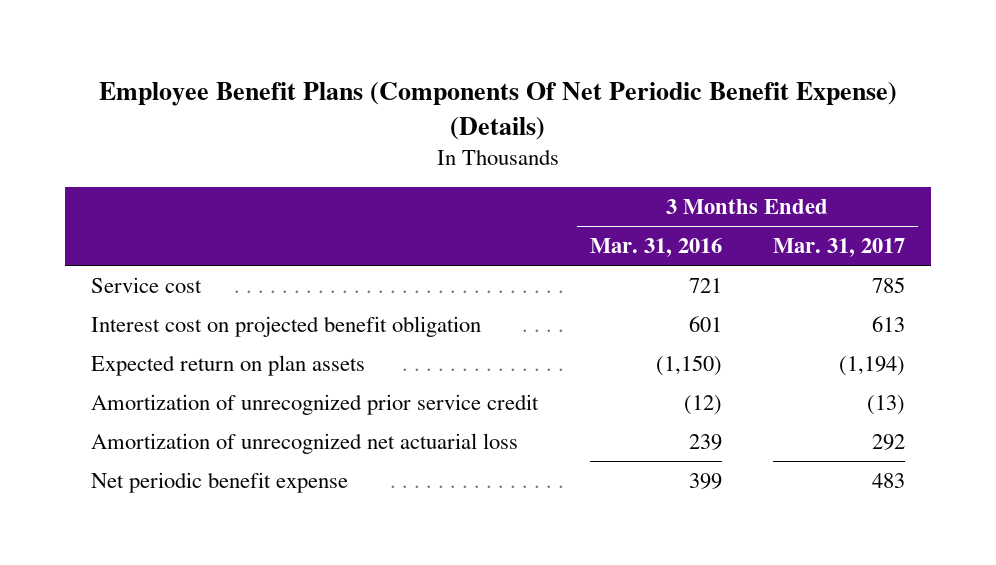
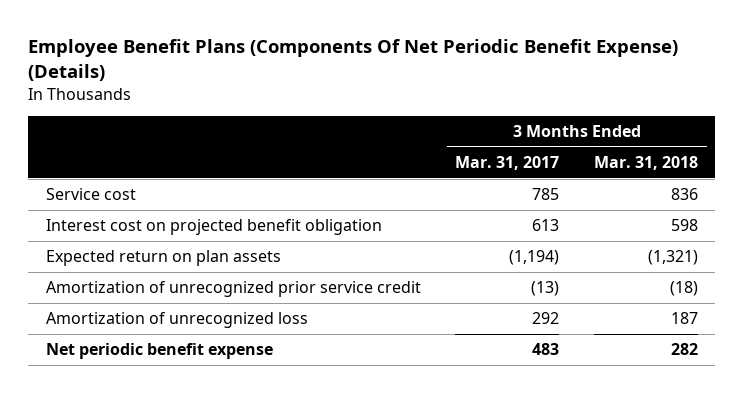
[589,238,722,258] Mar. 31, 2016 -> none
none -> [594,155,699,170] Mar. 31, 2018
[90,432,518,454] Amortization of unrecognized net actuarial loss -> [45,312,308,329] Amortization of unrecognized loss

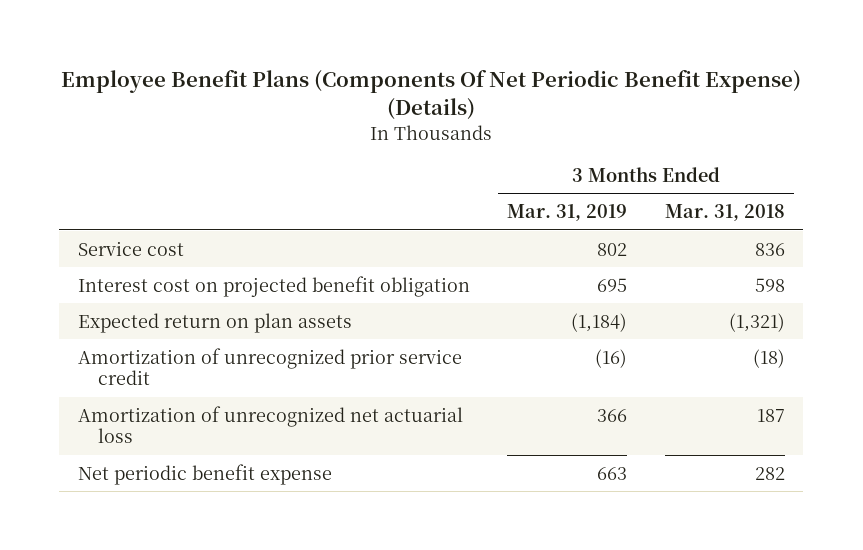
[455,155,560,170] Mar. 31, 2017 -> none
none -> [507,204,628,222] Mar. 31, 2019
[45,312,308,329] Amortization of unrecognized loss -> [78,405,464,444] Amortization of unrecognized net actuarial loss

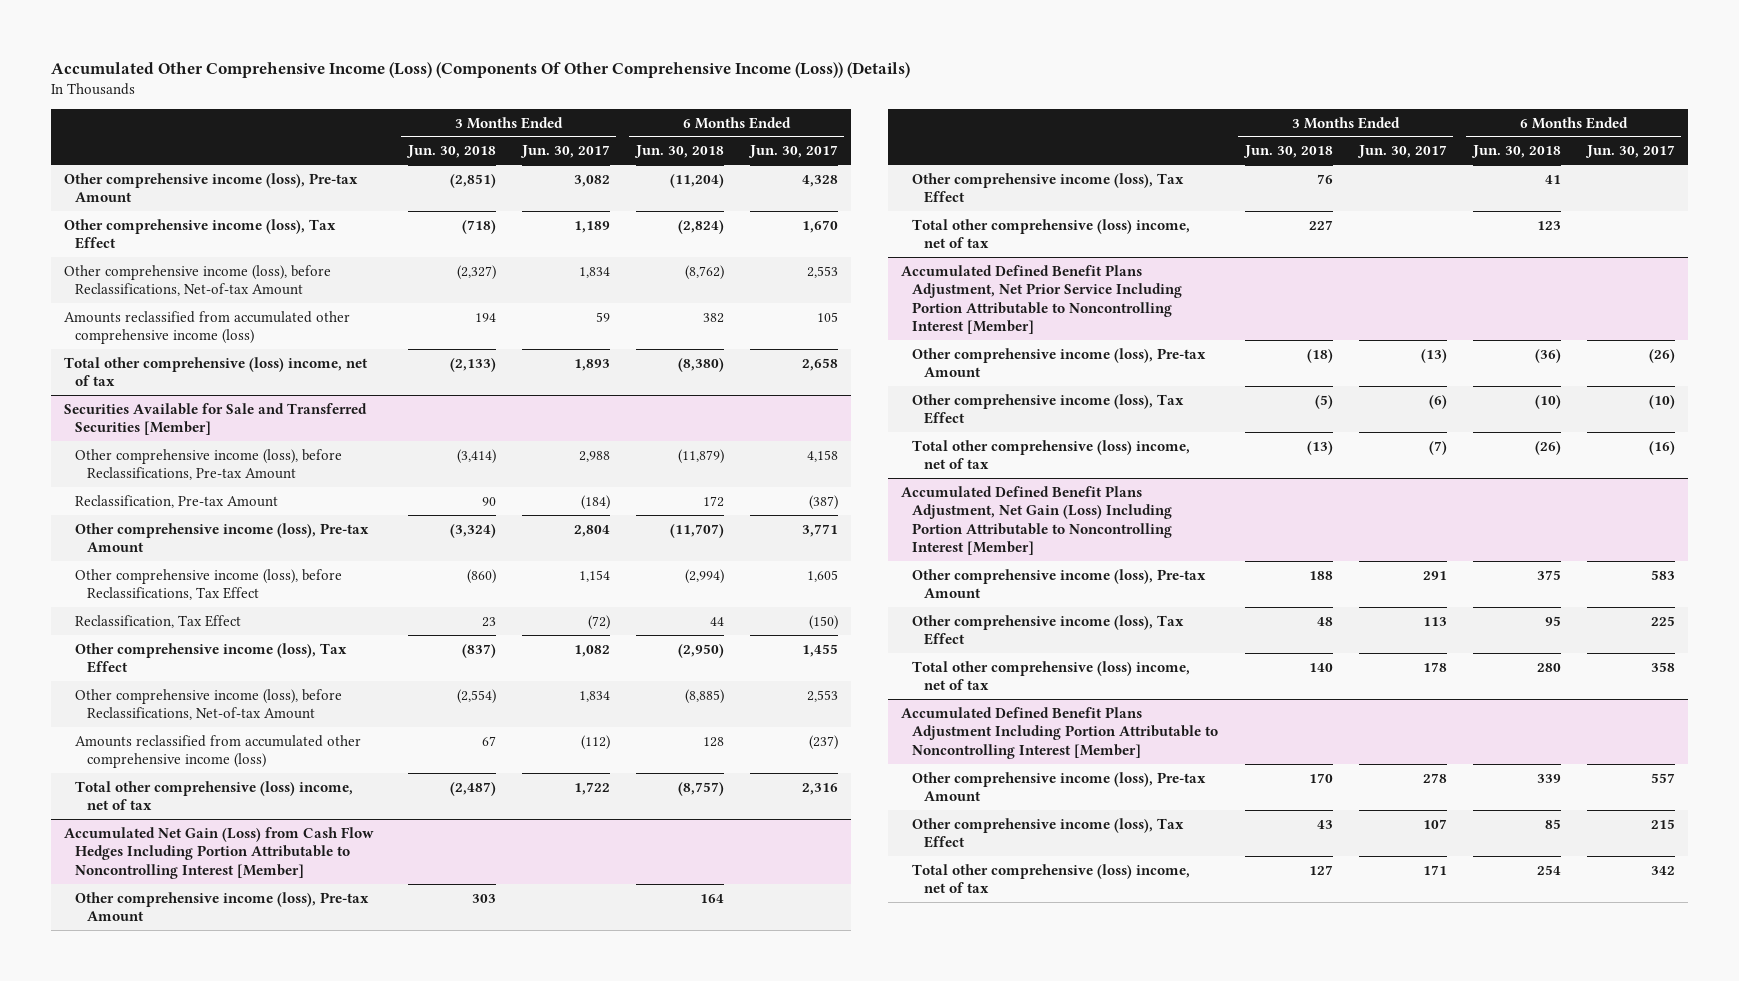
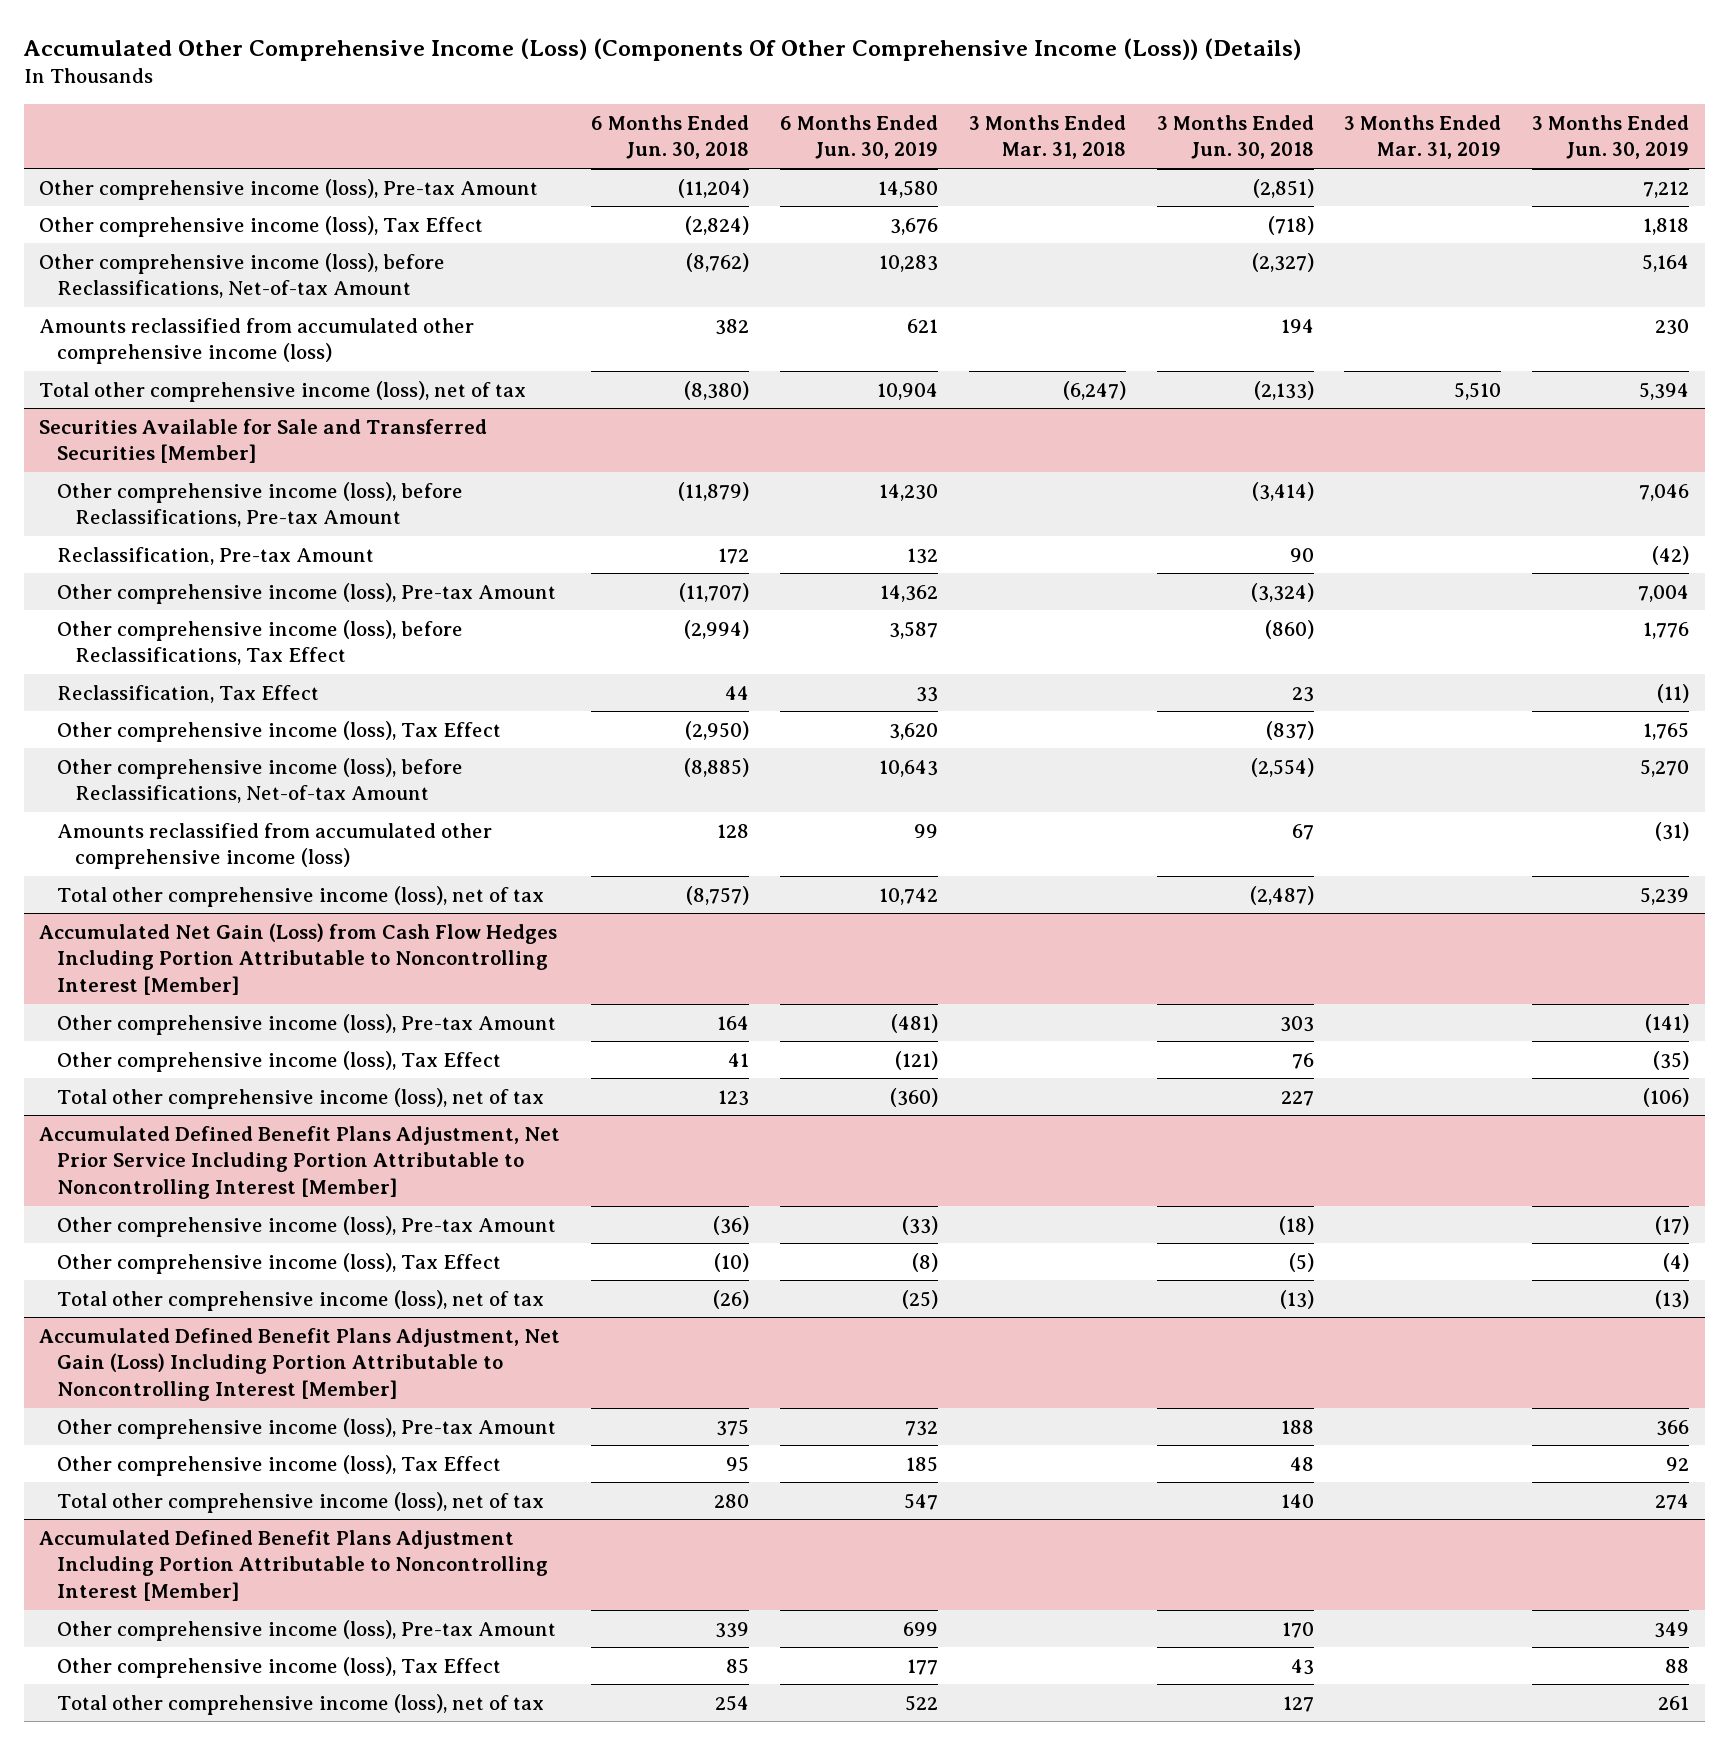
[519,145,610,159] Jun. 30, 2017 -> none
[747,145,838,159] Jun. 30, 2017 -> none
none -> [779,114,938,160] 6 Months Ended Jun. 30, 2019
none -> [968,114,1126,160] 3 Months Ended Mar. 31, 2018
none -> [1344,114,1502,160] 3 Months Ended Mar. 31, 2019
none -> [1532,114,1690,160] 3 Months Ended Jun. 30, 2019
[64,356,369,387] Total other comprehensive (loss) income, net of tax -> [39,380,527,402] Total other comprehensive income (loss), net of tax
[75,780,354,811] Total other comprehensive (loss) income, net of tax -> [57,885,545,907] Total other comprehensive income (loss), net of tax
[912,218,1191,249] Total other comprehensive (loss) income, net of tax -> [57,1087,545,1109] Total other comprehensive income (loss), net of tax
[912,439,1191,470] Total other comprehensive (loss) income, net of tax -> [57,1289,545,1311] Total other comprehensive income (loss), net of tax
[912,660,1191,691] Total other comprehensive (loss) income, net of tax -> [57,1491,545,1513] Total other comprehensive income (loss), net of tax
[912,863,1191,894] Total other comprehensive (loss) income, net of tax -> [57,1693,545,1715] Total other comprehensive income (loss), net of tax

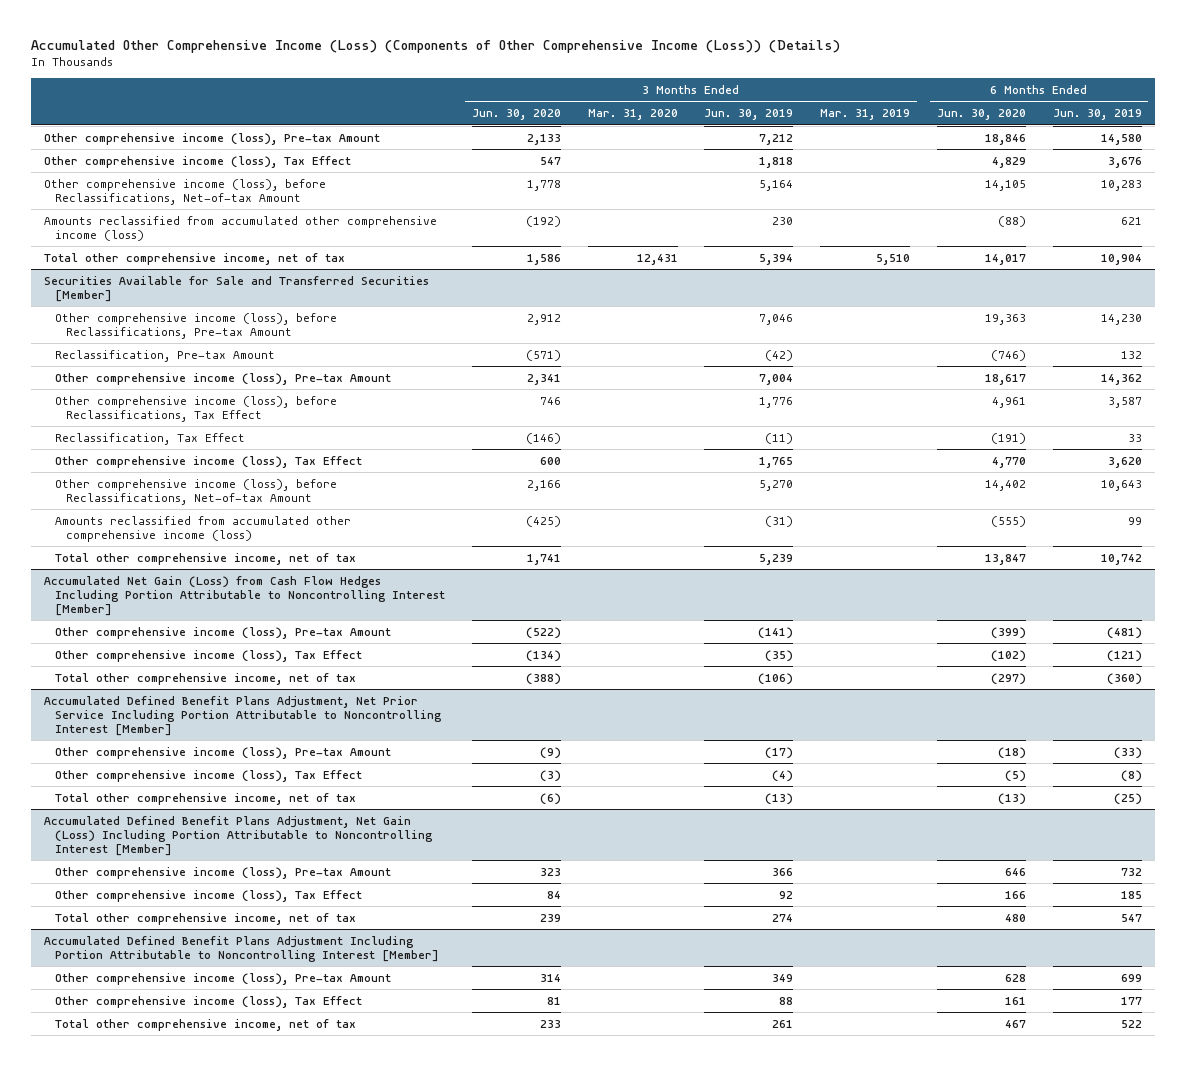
[22,37,1301,61] Accumulated Other Comprehensive Income (Loss) (Components Of Other Comprehensive Income (Loss)) (Details) -> [30,39,840,53] Accumulated Other Comprehensive Income (Loss) (Components of Other Comprehensive Income (Loss)) (Details)
[591,114,750,160] 6 Months Ended Jun. 30, 2018 -> none
[968,114,1126,160] 3 Months Ended Mar. 31, 2018 -> none
[1156,114,1314,160] 3 Months Ended Jun. 30, 2018 -> none
none -> [471,109,561,121] Jun. 30, 2020
none -> [587,109,678,121] Mar. 31, 2020
none -> [936,109,1026,121] Jun. 30, 2020
[39,380,527,402] Total other comprehensive income (loss), net of tax -> [44,252,346,265] Total other comprehensive income, net of tax
[57,885,545,907] Total other comprehensive income (loss), net of tax -> [55,552,357,565] Total other comprehensive income, net of tax
[57,1087,545,1109] Total other comprehensive income (loss), net of tax -> [55,672,357,685] Total other comprehensive income, net of tax
[57,1289,545,1311] Total other comprehensive income (loss), net of tax -> [55,792,357,805] Total other comprehensive income, net of tax
[57,1491,545,1513] Total other comprehensive income (loss), net of tax -> [55,912,357,925] Total other comprehensive income, net of tax
[57,1693,545,1715] Total other comprehensive income (loss), net of tax -> [55,1018,357,1031] Total other comprehensive income, net of tax

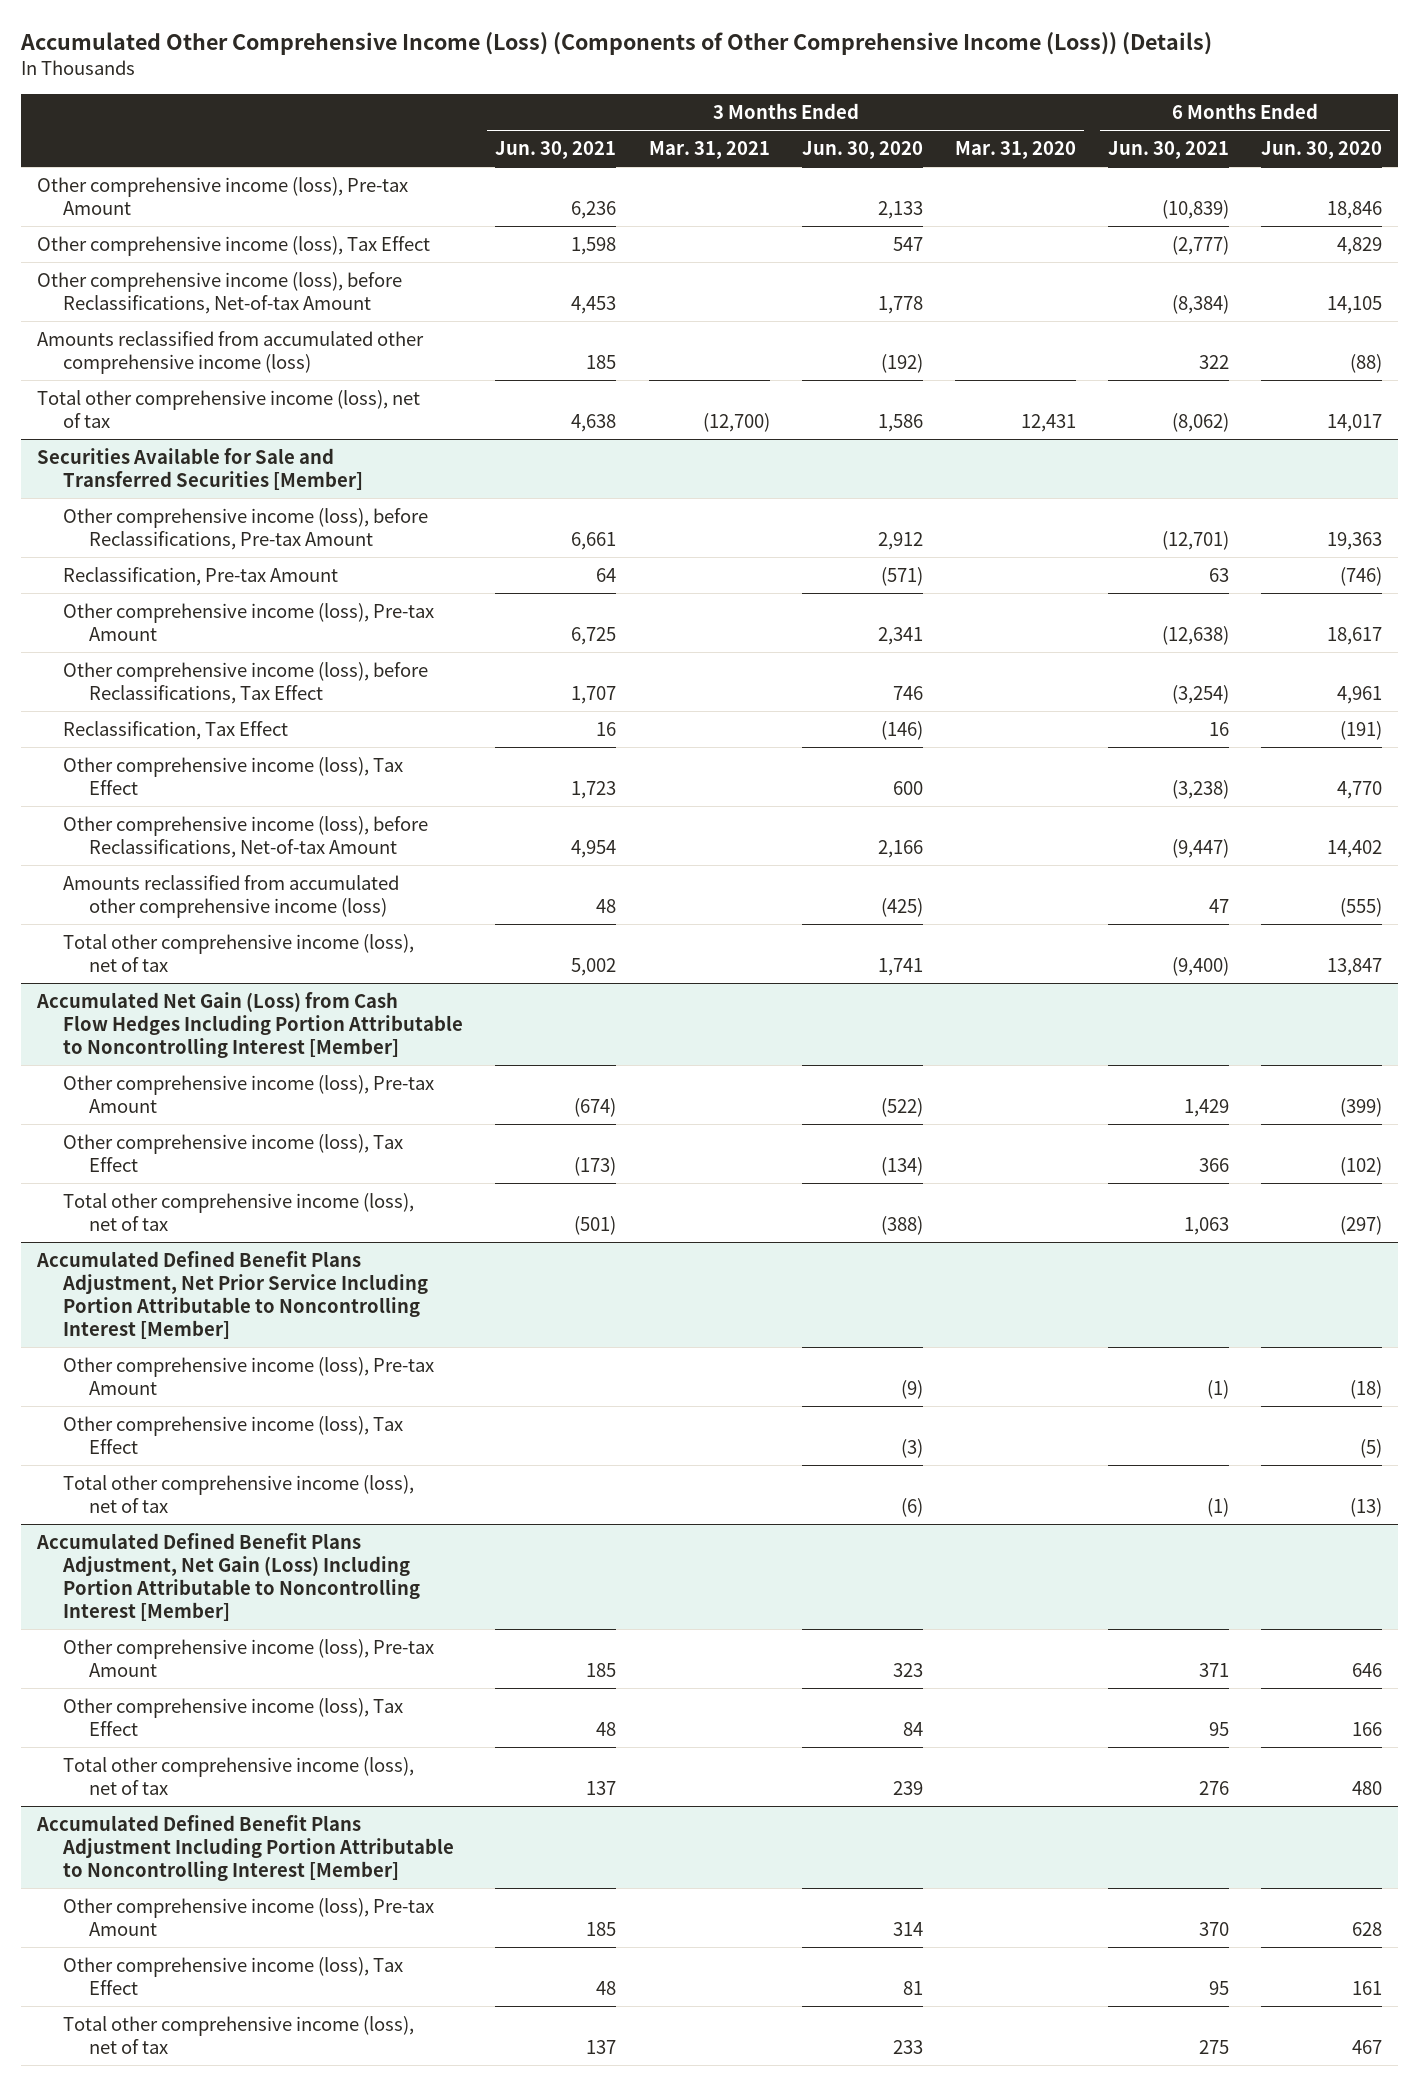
[704,109,794,121] Jun. 30, 2019 -> none
[820,109,911,121] Mar. 31, 2019 -> none
[1052,109,1142,121] Jun. 30, 2019 -> none
none -> [495,140,617,159] Jun. 30, 2021
none -> [648,140,770,159] Mar. 31, 2021
none -> [1108,140,1230,159] Jun. 30, 2021
[44,252,346,265] Total other comprehensive income, net of tax -> [37,389,421,428] Total other comprehensive income (loss), net of tax
[55,552,357,565] Total other comprehensive income, net of tax -> [63,933,415,972] Total other comprehensive income (loss), net of tax
[55,672,357,685] Total other comprehensive income, net of tax -> [63,1192,415,1231] Total other comprehensive income (loss), net of tax
[55,792,357,805] Total other comprehensive income, net of tax -> [63,1474,415,1513] Total other comprehensive income (loss), net of tax
[55,912,357,925] Total other comprehensive income, net of tax -> [63,1756,415,1795] Total other comprehensive income (loss), net of tax
[55,1018,357,1031] Total other comprehensive income, net of tax -> [63,2015,415,2054] Total other comprehensive income (loss), net of tax

